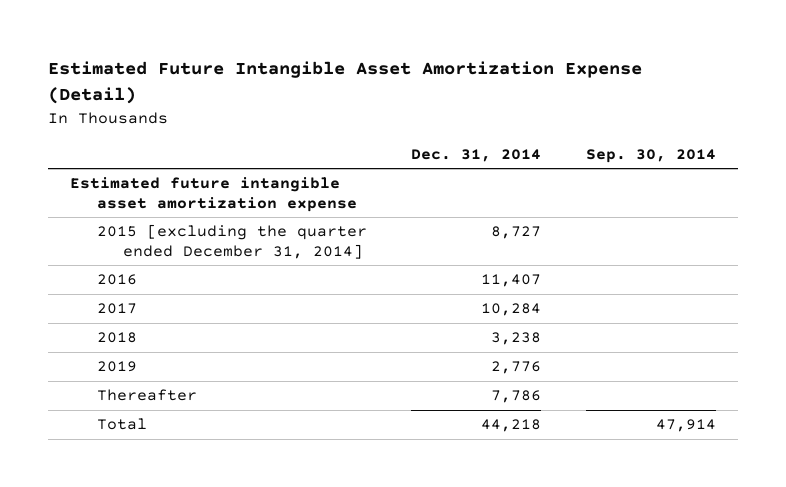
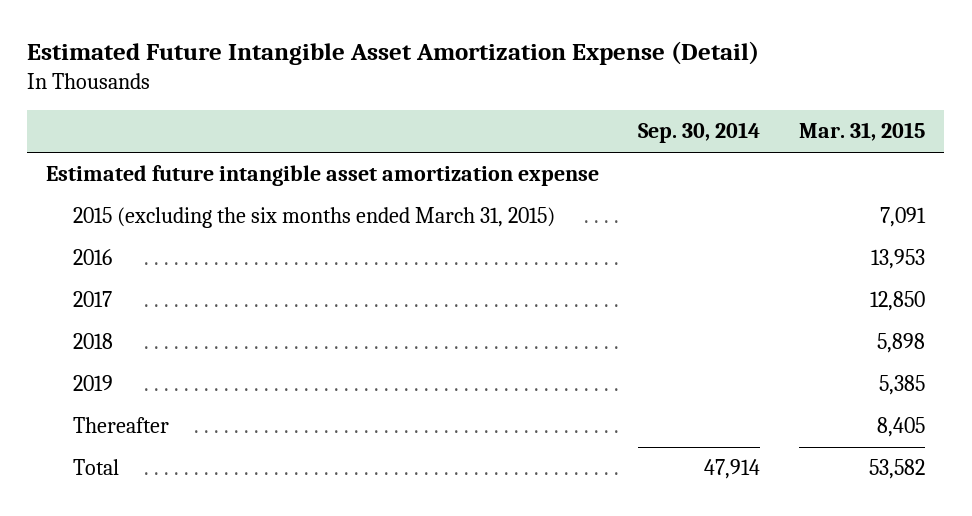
[411,148,542,162] Dec. 31, 2014 -> none
none -> [799,122,926,142] Mar. 31, 2015
[96,224,367,259] 2015 [excluding the quarter ended December 31, 2014] -> [73,207,556,229] 2015 (excluding the six months ended March 31, 2015)

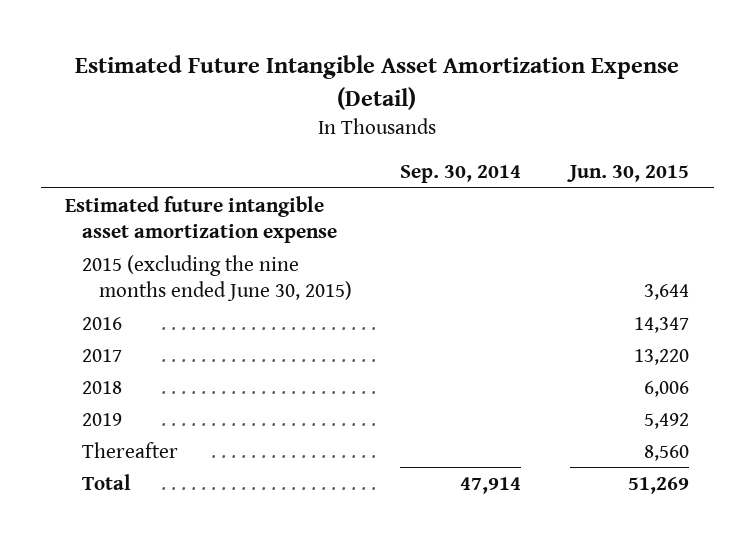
[799,122,926,142] Mar. 31, 2015 -> none
none -> [567,164,690,182] Jun. 30, 2015
[73,207,556,229] 2015 (excluding the six months ended March 31, 2015) -> [81,254,352,302] 2015 (excluding the nine months ended June 30, 2015)

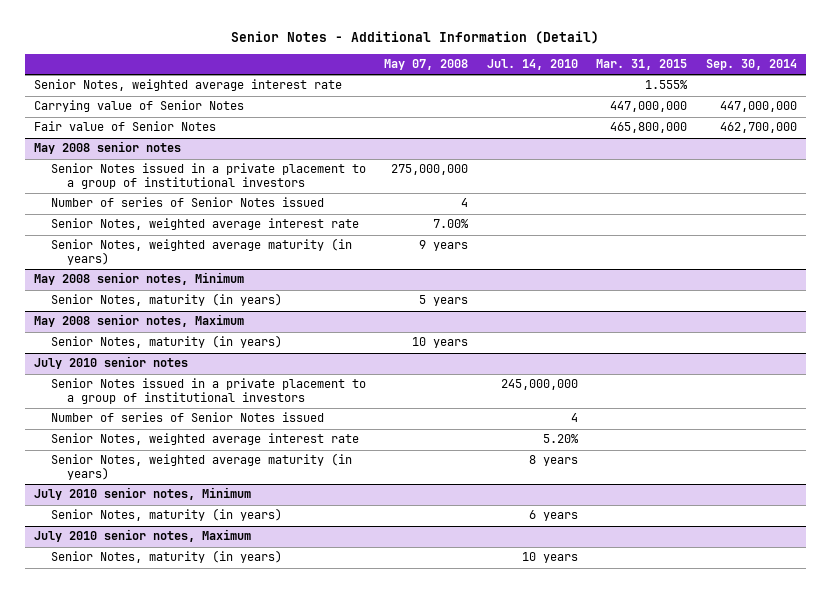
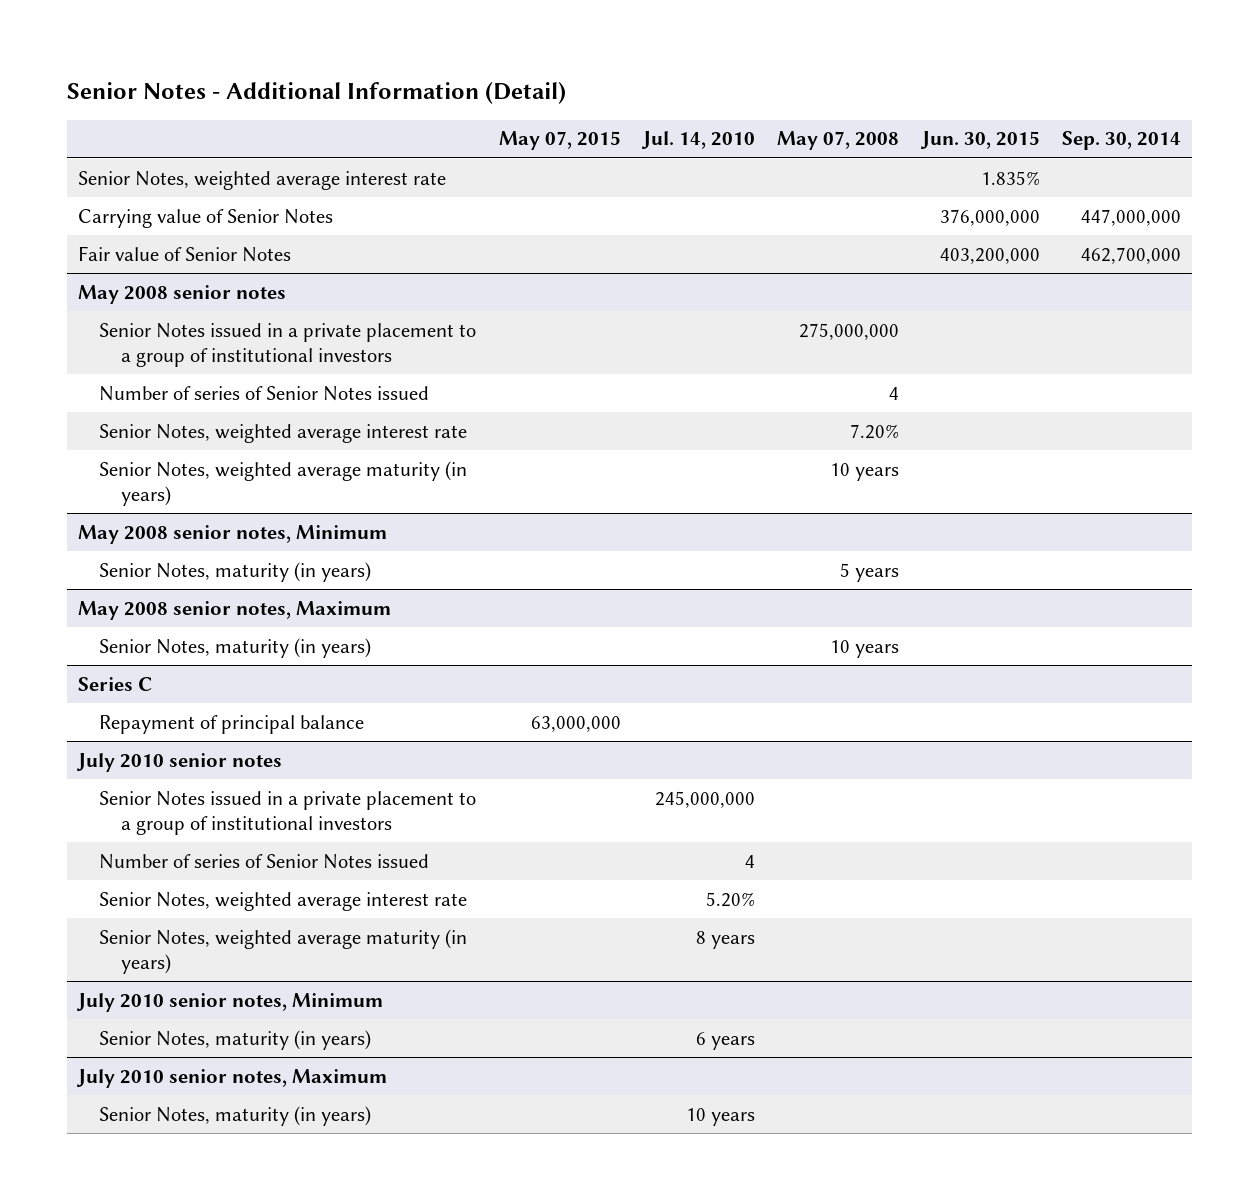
[596,59,688,71] Mar. 31, 2015 -> none
none -> [498,131,621,151] May 07, 2015
none -> [919,131,1040,150] Jun. 30, 2015
[433,219,470,229] 7.00% -> [850,423,900,439] 7.20%
[419,240,469,252] 9 years -> [830,462,900,481] 10 years
none -> [78,676,153,691] Series C
none -> [99,714,365,734] Repayment of principal balance

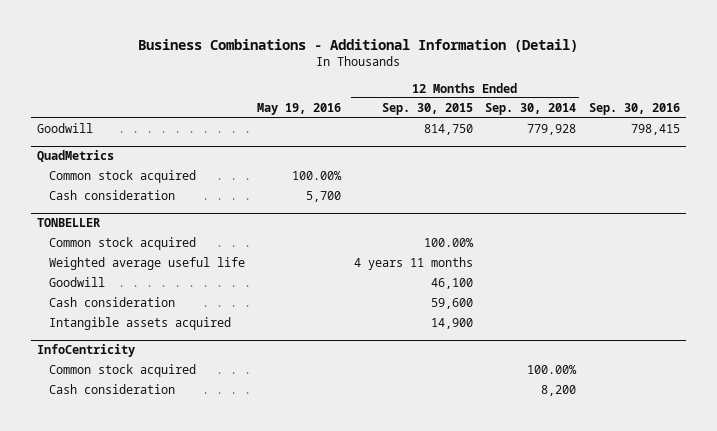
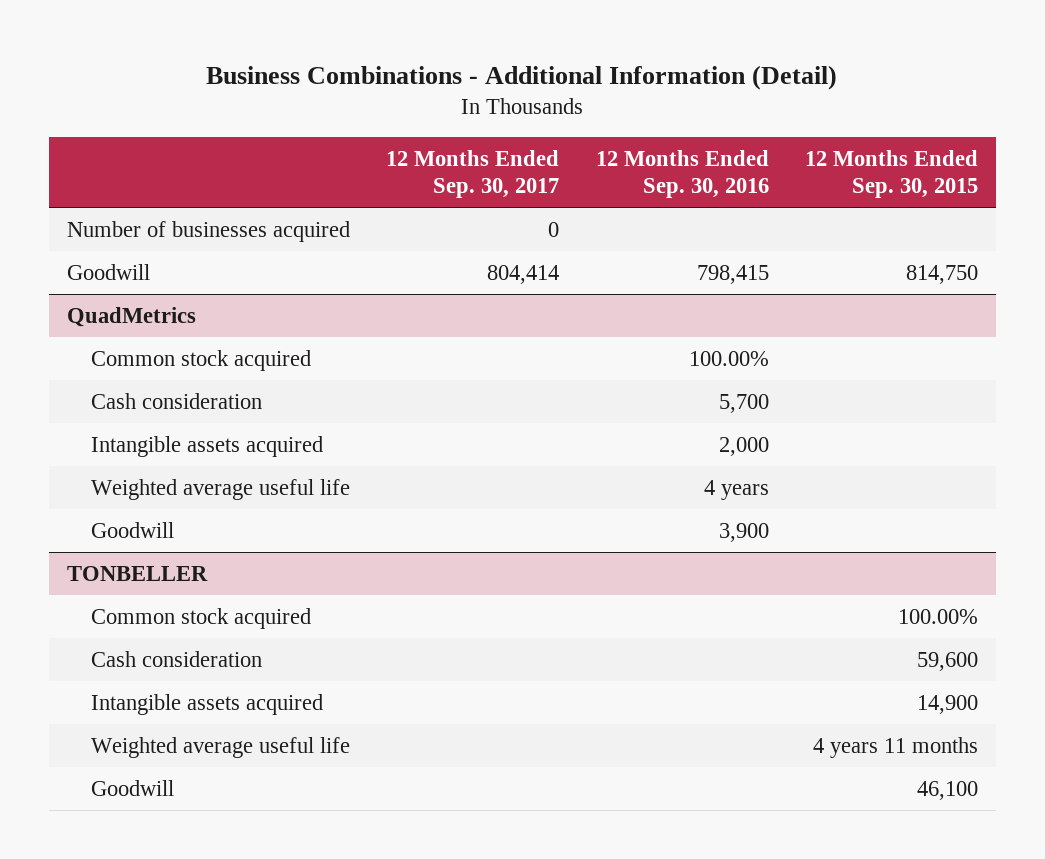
[257,103,342,116] May 19, 2016 -> none
[485,103,577,116] Sep. 30, 2014 -> none
[588,103,680,116] Sep. 30, 2016 -> none
none -> [386,149,560,199] 12 Months Ended Sep. 30, 2017
none -> [595,149,769,199] 12 Months Ended Sep. 30, 2016
none -> [66,220,350,242] Number of businesses acquired
none -> [90,435,323,457] Intangible assets acquired
none -> [90,478,350,500] Weighted average useful life
none -> [90,521,174,538] Goodwill
[36,344,135,358] InfoCentricity -> none
[48,364,196,378] Common stock acquired -> none
[48,384,175,395] Cash consideration -> none
[48,257,245,271] Weighted average useful life -> [90,736,350,758] Weighted average useful life
[48,277,105,288] Goodwill -> [90,779,174,796] Goodwill

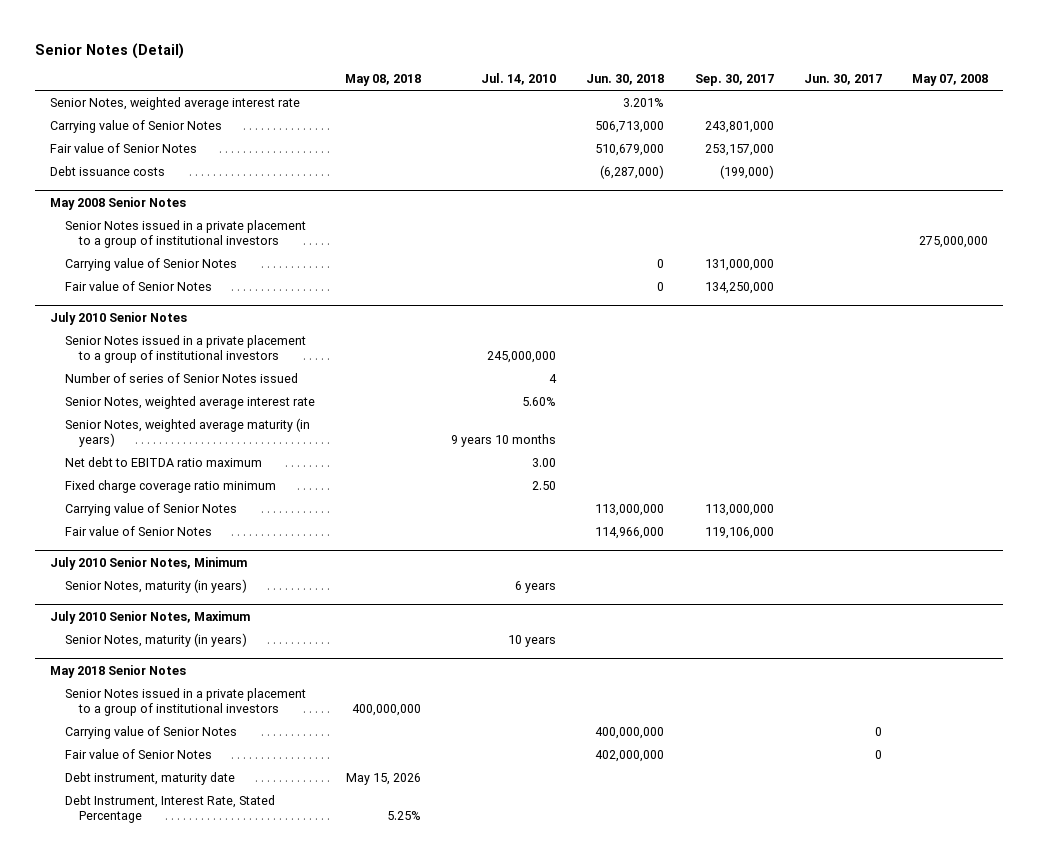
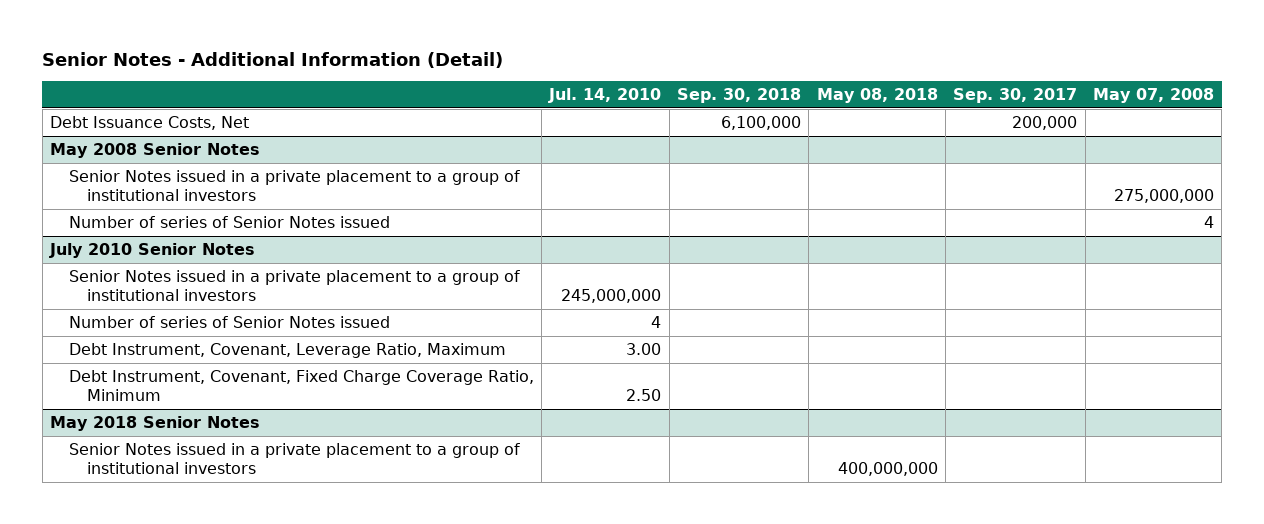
[35,42,185,59] Senior Notes (Detail) -> [42,51,504,68] Senior Notes - Additional Information (Detail)
[586,74,665,86] Jun. 30, 2018 -> none
[803,74,882,86] Jun. 30, 2017 -> none
none -> [676,88,801,104] Sep. 30, 2018
[50,97,301,111] Senior Notes, weighted average interest rate -> none
[50,120,223,134] Carrying value of Senior Notes -> none
[50,143,198,154] Fair value of Senior Notes -> none
[50,166,166,177] Debt issuance costs -> [49,115,249,130] Debt Issuance Costs, Net
[719,165,774,180] (199,000) -> [1012,115,1078,130] 200,000
[64,258,237,272] Carrying value of Senior Notes -> none
[64,281,212,292] Fair value of Senior Notes -> none
none -> [68,215,390,228] Number of series of Senior Notes issued
[64,396,315,410] Senior Notes, weighted average interest rate -> none
[64,418,310,447] Senior Notes, weighted average maturity (in years) -> none
[64,503,237,517] Carrying value of Senior Notes -> none
[64,526,212,537] Fair value of Senior Notes -> none
[50,556,248,570] July 2010 Senior Notes, Minimum -> none
[64,579,247,594] Senior Notes, maturity (in years) -> none
[50,610,251,624] July 2010 Senior Notes, Maximum -> none
[64,633,247,648] Senior Notes, maturity (in years) -> none
[64,457,262,468] Net debt to EBITDA ratio maximum -> [68,342,506,358] Debt Instrument, Covenant, Leverage Ratio, Maximum
[64,480,276,494] Fixed charge coverage ratio minimum -> [68,369,534,402] Debt Instrument, Covenant, Fixed Charge Coverage Ratio, Minimum
[64,726,237,740] Carrying value of Senior Notes -> none
[64,749,212,760] Fair value of Senior Notes -> none
[64,772,235,786] Debt instrument, maturity date -> none
[64,795,275,823] Debt Instrument, Interest Rate, Stated Percentage -> none

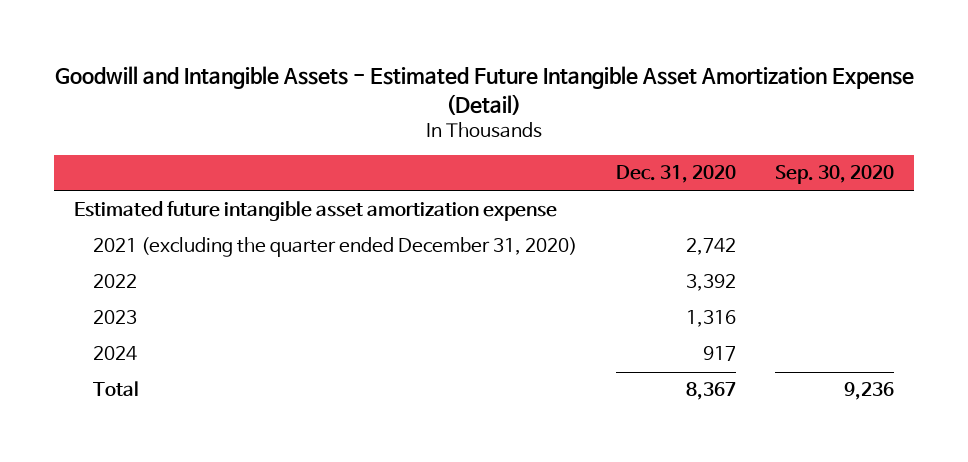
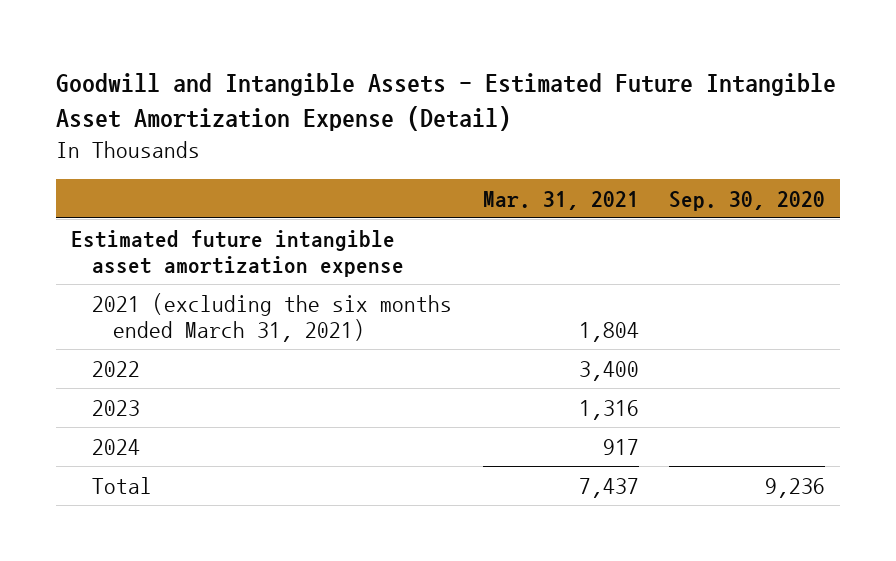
[615,165,736,184] Dec. 31, 2020 -> none
none -> [482,190,639,210] Mar. 31, 2021
[92,237,577,258] 2021 (excluding the quarter ended December 31, 2020) -> [92,292,453,342] 2021 (excluding the six months ended March 31, 2021)

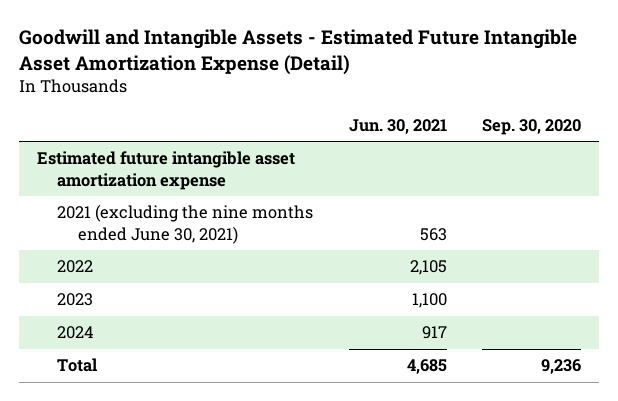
[482,190,639,210] Mar. 31, 2021 -> none
none -> [348,118,447,134] Jun. 30, 2021
[92,292,453,342] 2021 (excluding the six months ended March 31, 2021) -> [57,204,314,244] 2021 (excluding the nine months ended June 30, 2021)

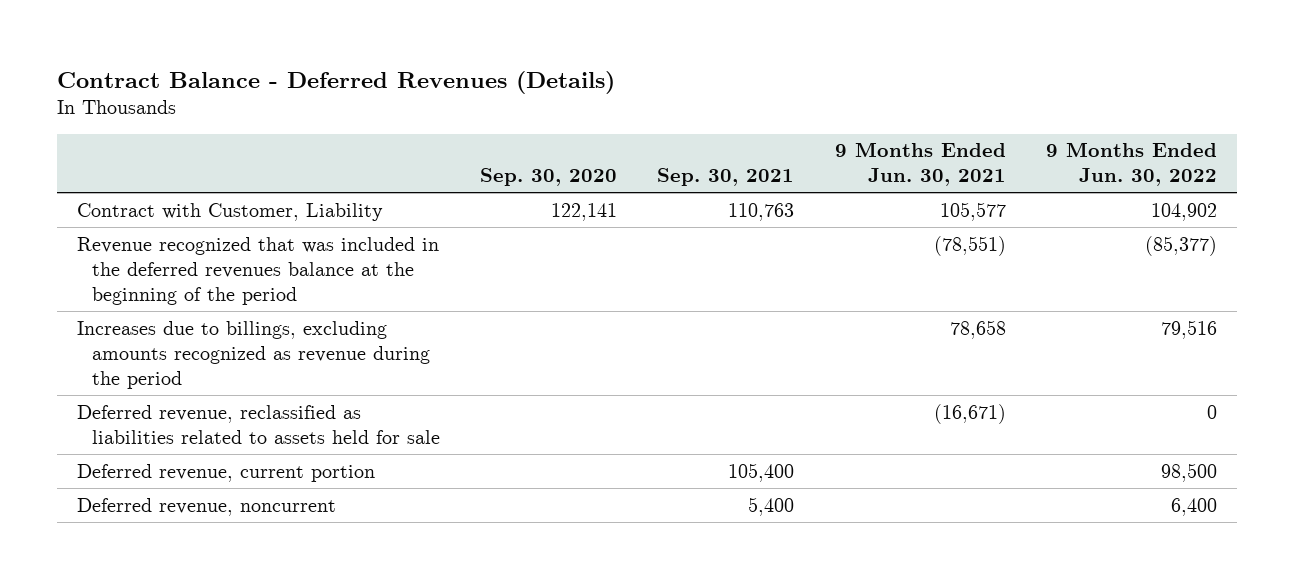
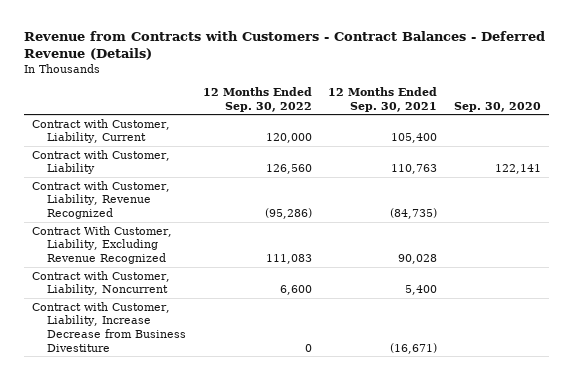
[57,70,616,94] Contract Balance - Deferred Revenues (Details) -> [23,30,545,60] Revenue from Contracts with Customers - Contract Balances - Deferred Revenue (Details)
[657,168,795,187] Sep. 30, 2021 -> none
[834,142,1006,187] 9 Months Ended Jun. 30, 2021 -> none
[1045,142,1217,187] 9 Months Ended Jun. 30, 2022 -> none
none -> [202,87,312,112] 12 Months Ended Sep. 30, 2022
none -> [328,87,438,112] 12 Months Ended Sep. 30, 2021
none -> [31,118,170,144] Contract with Customer, Liability, Current
[77,404,440,444] Deferred revenue, reclassified as liabilities related to assets held for sale -> none
[77,463,376,482] Deferred revenue, current portion -> none
[77,236,440,305] Revenue recognized that was included in the deferred revenues balance at the beginning of the period -> [31,180,170,220] Contract with Customer, Liability, Revenue Recognized
[77,320,430,389] Increases due to billings, excluding amounts recognized as revenue during the period -> [31,225,172,265] Contract With Customer, Liability, Excluding Revenue Recognized
[77,497,337,516] Deferred revenue, noncurrent -> [31,270,170,296] Contract with Customer, Liability, Noncurrent
none -> [31,301,187,352] Contract with Customer, Liability, Increase Decrease from Business Divestiture

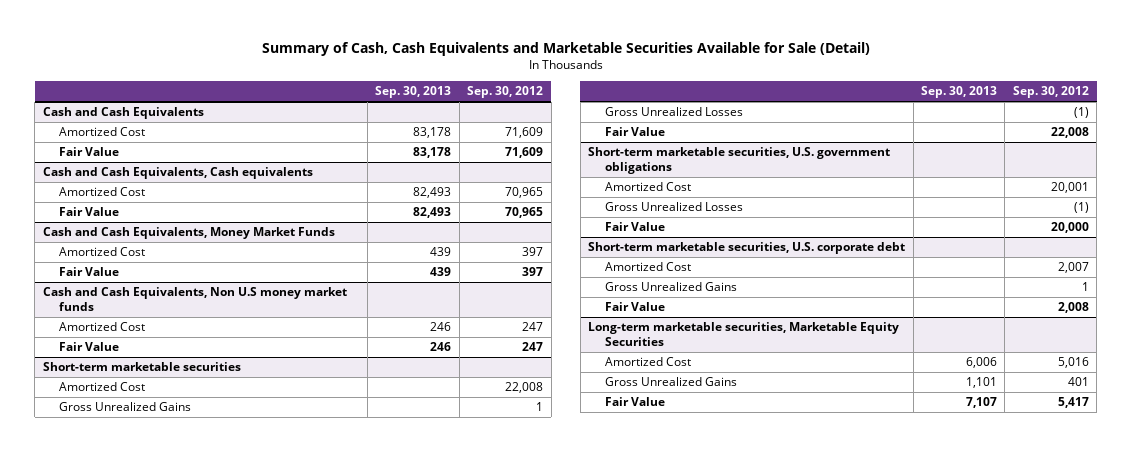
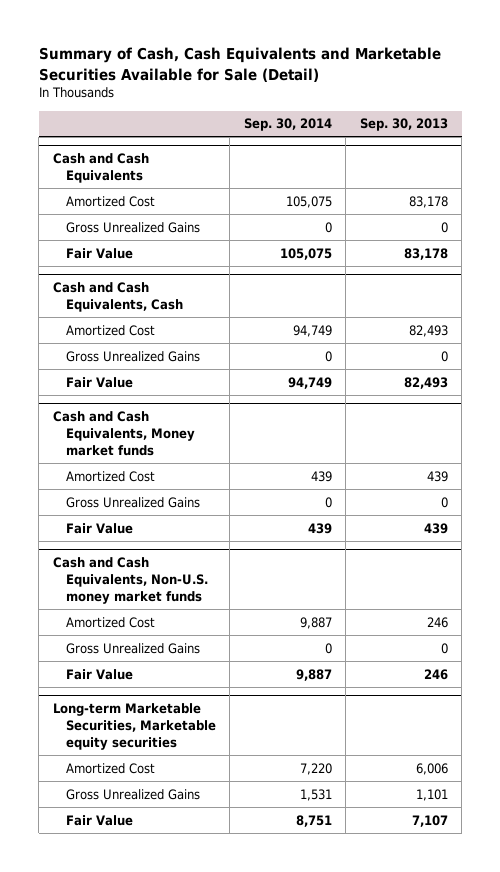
[467,86,544,99] Sep. 30, 2012 -> none
none -> [243,118,332,132] Sep. 30, 2014
none -> [65,221,200,233] Gross Unrealized Gains
[42,167,313,180] Cash and Cash Equivalents, Cash equivalents -> [52,282,183,313] Cash and Cash Equivalents, Cash
none -> [65,350,200,362] Gross Unrealized Gains
[42,227,335,240] Cash and Cash Equivalents, Money Market Funds -> [52,411,195,457] Cash and Cash Equivalents, Money market funds
none -> [65,496,200,508] Gross Unrealized Gains
[42,287,347,312] Cash and Cash Equivalents, Non U.S money market funds -> [52,557,208,605] Cash and Cash Equivalents, Non-U.S. money market funds
none -> [65,642,200,654] Gross Unrealized Gains
[42,362,241,372] Short-term marketable securities -> none
[59,382,146,392] Amortized Cost -> none
[59,402,192,412] Gross Unrealized Gains -> none
[604,107,743,117] Gross Unrealized Losses -> none
[604,127,665,137] Fair Value -> none
[588,147,891,175] Short-term marketable securities, U.S. government obligations -> none
[604,182,691,192] Amortized Cost -> none
[604,202,743,212] Gross Unrealized Losses -> none
[604,222,665,232] Fair Value -> none
[588,242,906,255] Short-term marketable securities, U.S. corporate debt -> none
[604,262,691,272] Amortized Cost -> none
[604,282,737,292] Gross Unrealized Gains -> none
[604,302,665,312] Fair Value -> none
[588,322,900,347] Long-term marketable securities, Marketable Equity Securities -> [52,703,216,751] Long-term Marketable Securities, Marketable equity securities

